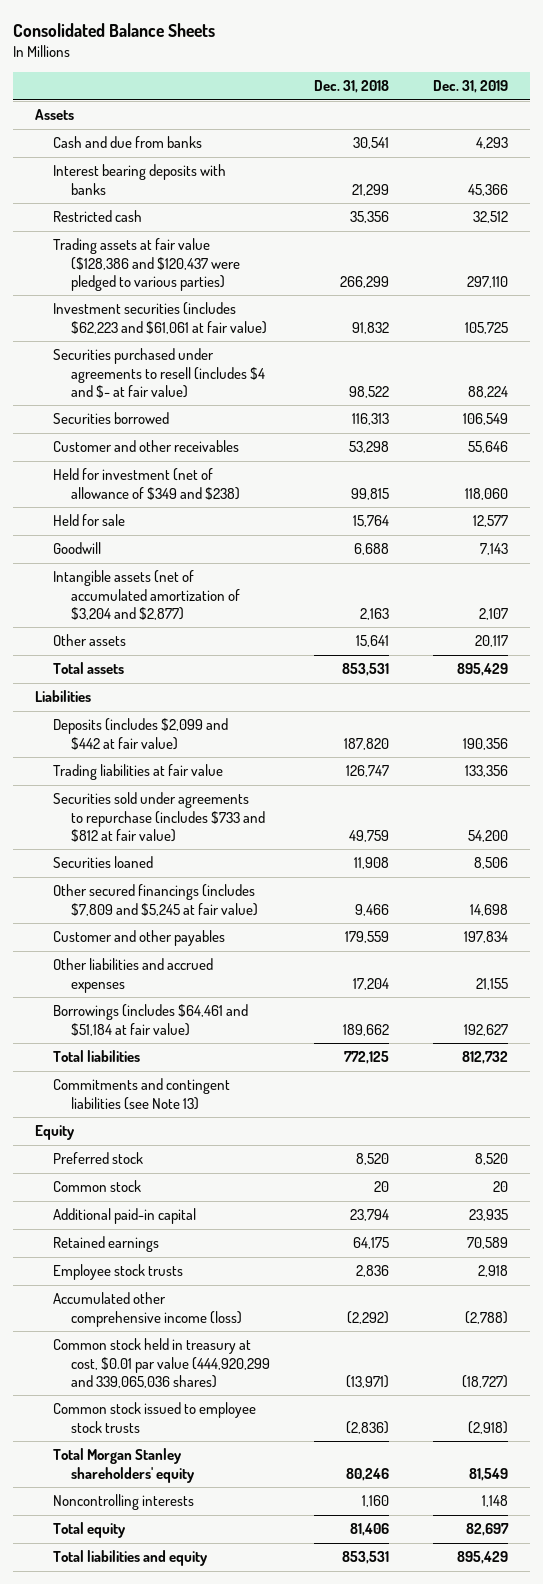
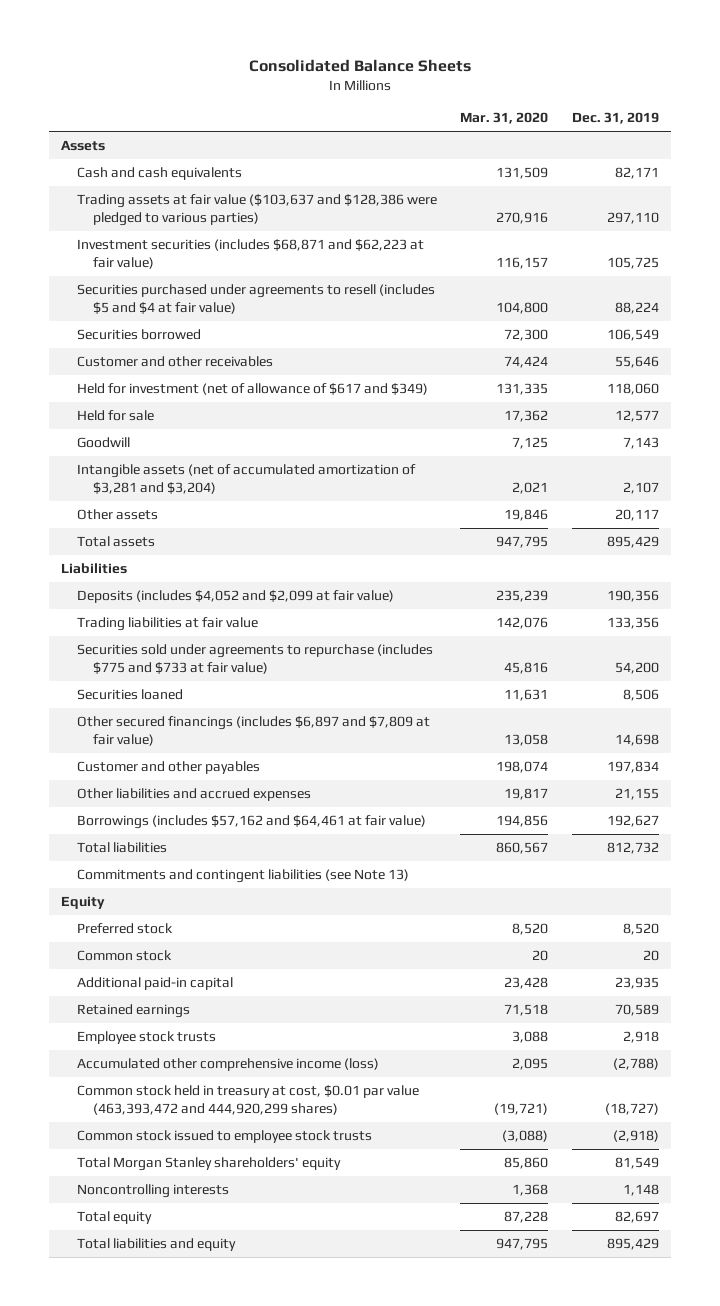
[313,80,389,94] Dec. 31, 2018 -> none
none -> [460,112,549,125] Mar. 31, 2020
[53,136,203,149] Cash and due from banks -> none
[53,164,227,195] Interest bearing deposits with banks -> none
[53,210,143,223] Restricted cash -> none
none -> [76,167,242,181] Cash and cash equivalents
[53,238,240,292] Trading assets at fair value ($128,386 and $120,437 were pledged to various parties) -> [76,194,437,226] Trading assets at fair value ($103,637 and $128,386 were pledged to various parties)
[53,302,267,334] Investment securities (includes $62,223 and $61,061 at fair value) -> [76,239,424,269] Investment securities (includes $68,871 and $62,223 at fair value)
[53,348,265,399] Securities purchased under agreements to resell (includes $4 and $- at fair value) -> [76,284,435,314] Securities purchased under agreements to resell (includes $5 and $4 at fair value)
[53,468,240,500] Held for investment (net of allowance of $349 and $238) -> [76,383,428,396] Held for investment (net of allowance of $617 and $349)
[53,570,240,621] Intangible assets (net of accumulated amortization of $3,204 and $2,877) -> [76,464,416,494] Intangible assets (net of accumulated amortization of $3,281 and $3,204)
[53,718,229,750] Deposits (includes $2,099 and $442 at fair value) -> [76,590,394,604] Deposits (includes $4,052 and $2,099 at fair value)
[53,792,265,843] Securities sold under agreements to repurchase (includes $733 and $812 at fair value) -> [76,644,433,674] Securities sold under agreements to repurchase (includes $775 and $733 at fair value)
[53,884,258,916] Other secured financings (includes $7,809 and $5,245 at fair value) -> [76,716,430,746] Other secured financings (includes $6,897 and $7,809 at fair value)
[53,1004,249,1036] Borrowings (includes $64,461 and $51,184 at fair value) -> [76,815,426,830] Borrowings (includes $57,162 and $64,461 at fair value)
[53,1338,270,1389] Common stock held in treasury at cost, $0.01 par value (444,920,299 and 339,065,036 shares) -> [76,1085,419,1115] Common stock held in treasury at cost, $0.01 par value (463,393,472 and 444,920,299 shares)

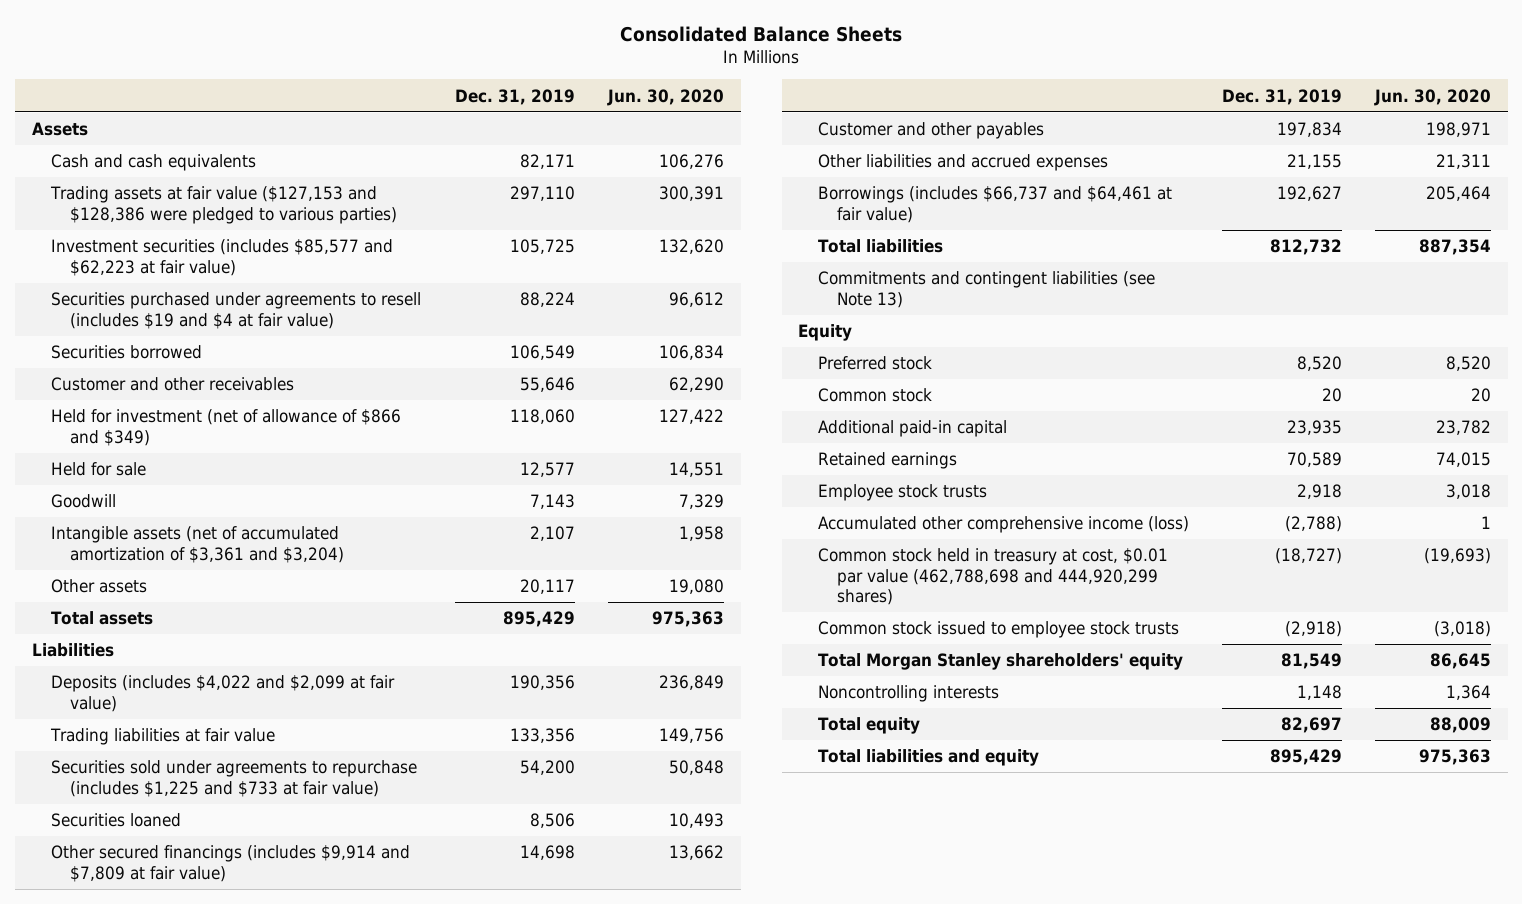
[460,112,549,125] Mar. 31, 2020 -> none
none -> [606,88,724,106] Jun. 30, 2020
[76,194,437,226] Trading assets at fair value ($103,637 and $128,386 were pledged to various parties) -> [49,186,397,224] Trading assets at fair value ($127,153 and $128,386 were pledged to various parties)
[76,239,424,269] Investment securities (includes $68,871 and $62,223 at fair value) -> [50,239,393,276] Investment securities (includes $85,577 and $62,223 at fair value)
[76,284,435,314] Securities purchased under agreements to resell (includes $5 and $4 at fair value) -> [50,292,421,329] Securities purchased under agreements to resell (includes $19 and $4 at fair value)
[76,383,428,396] Held for investment (net of allowance of $617 and $349) -> [50,409,401,446] Held for investment (net of allowance of $866 and $349)
[76,464,416,494] Intangible assets (net of accumulated amortization of $3,281 and $3,204) -> [50,526,344,563] Intangible assets (net of accumulated amortization of $3,361 and $3,204)
[76,590,394,604] Deposits (includes $4,052 and $2,099 at fair value) -> [50,675,395,712] Deposits (includes $4,022 and $2,099 at fair value)
[76,644,433,674] Securities sold under agreements to repurchase (includes $775 and $733 at fair value) -> [50,760,417,797] Securities sold under agreements to repurchase (includes $1,225 and $733 at fair value)
[76,716,430,746] Other secured financings (includes $6,897 and $7,809 at fair value) -> [50,845,410,882] Other secured financings (includes $9,914 and $7,809 at fair value)
[76,815,426,830] Borrowings (includes $57,162 and $64,461 at fair value) -> [817,186,1172,223] Borrowings (includes $66,737 and $64,461 at fair value)
[76,1085,419,1115] Common stock held in treasury at cost, $0.01 par value (463,393,472 and 444,920,299 shares) -> [817,548,1168,606] Common stock held in treasury at cost, $0.01 par value (462,788,698 and 444,920,299 shares)

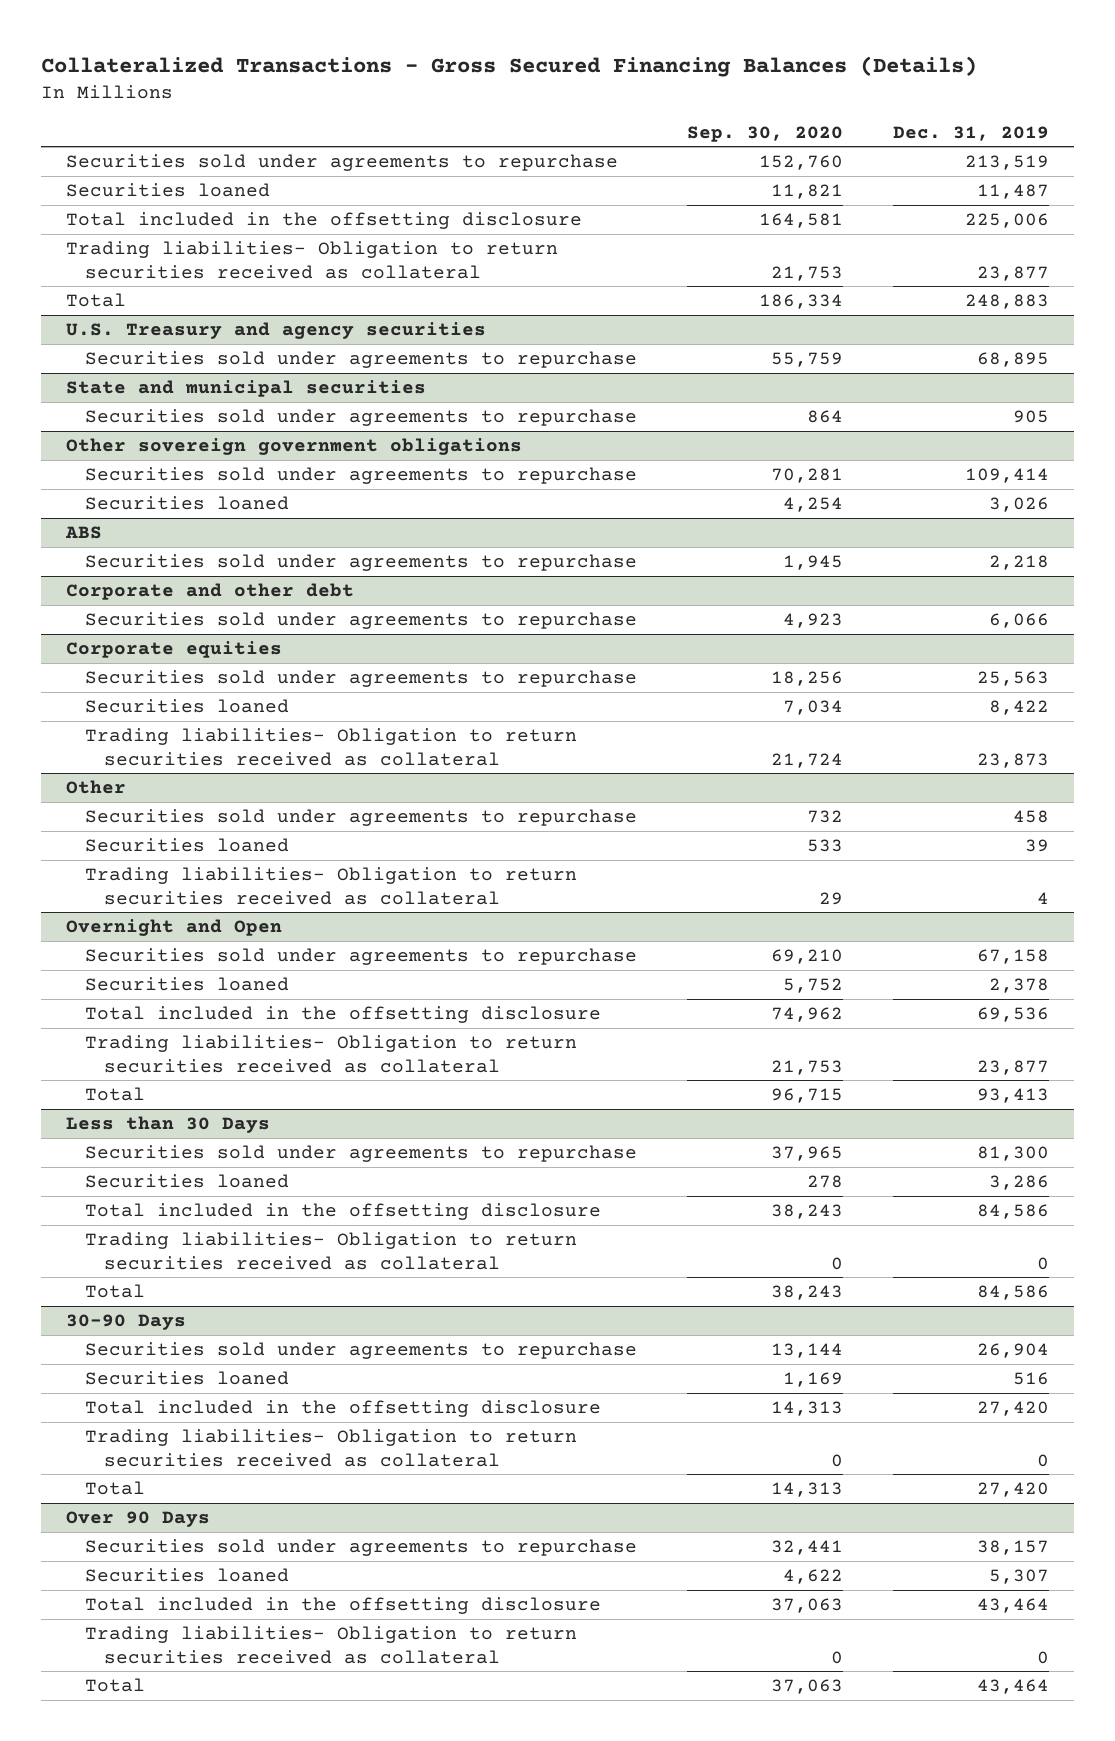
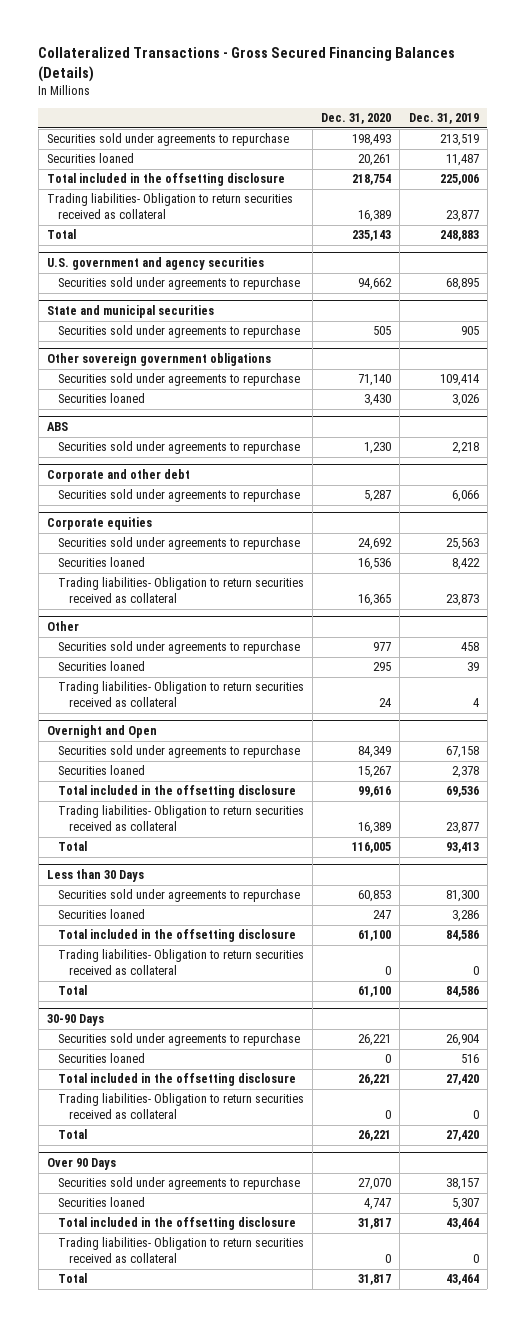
[686,125,843,142] Sep. 30, 2020 -> none
none -> [321,113,392,125] Dec. 31, 2020
[66,322,487,340] U.S. Treasury and agency securities -> [47,257,265,271] U.S. government and agency securities

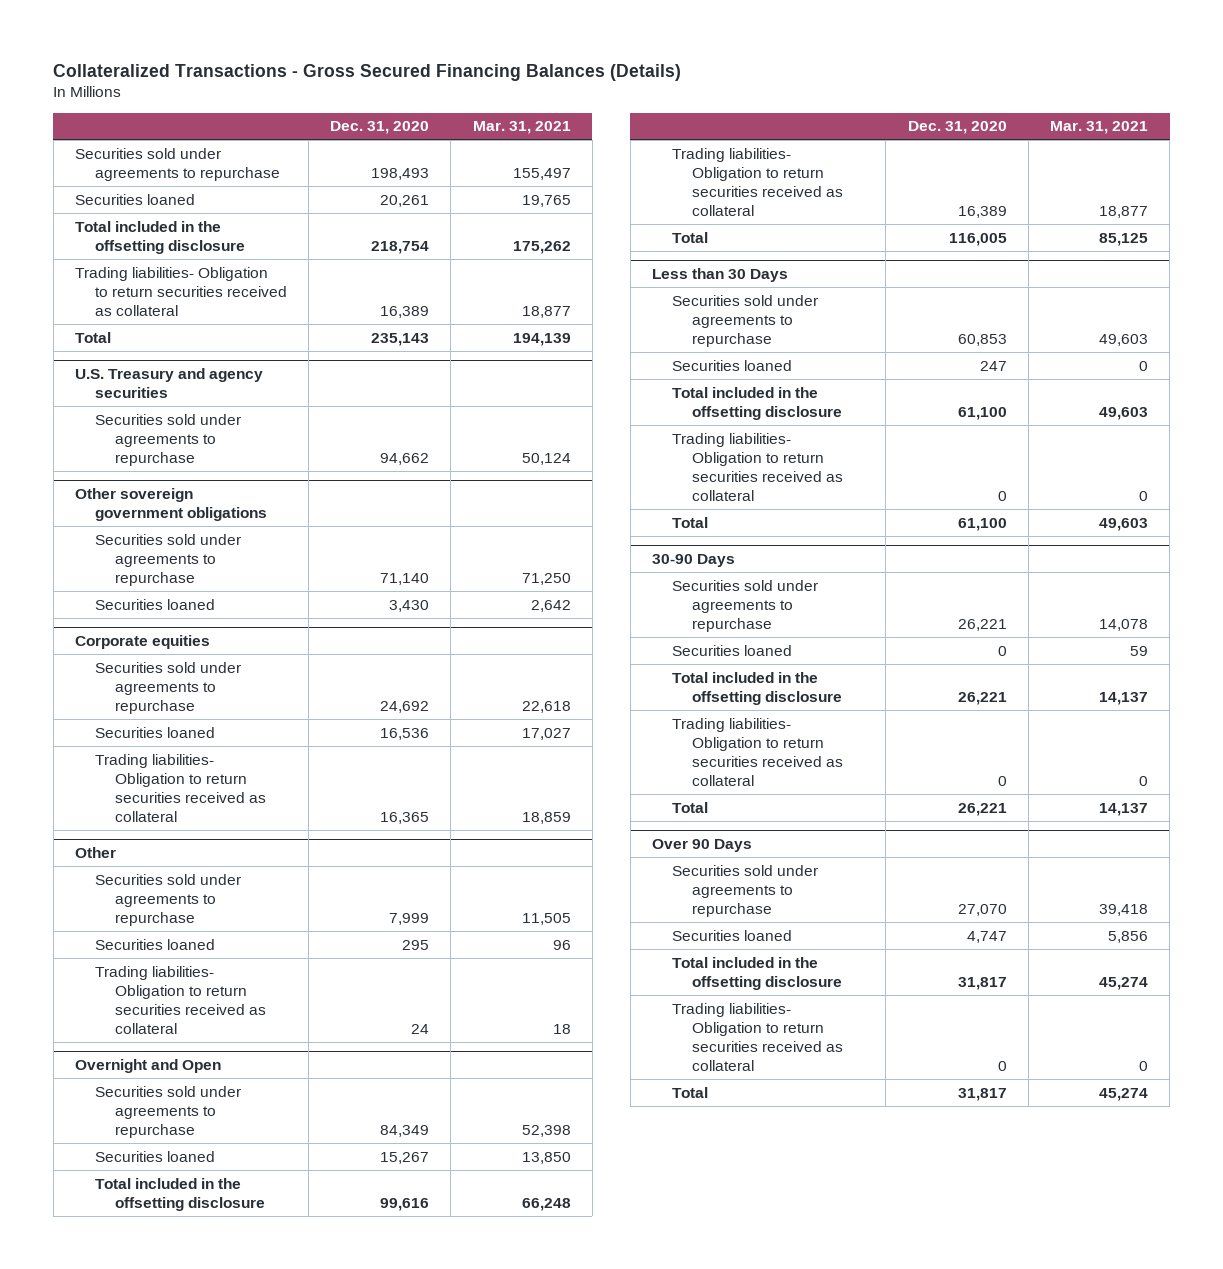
[408,113,479,125] Dec. 31, 2019 -> none
none -> [472,121,571,135] Mar. 31, 2021
[47,257,265,271] U.S. government and agency securities -> [74,368,263,399] U.S. Treasury and agency securities
[47,305,215,319] State and municipal securities -> none
[57,325,300,339] Securities sold under agreements to repurchase -> none
[47,422,69,432] ABS -> none
[57,441,300,455] Securities sold under agreements to repurchase -> none
[47,469,191,483] Corporate and other debt -> none
[57,489,300,503] Securities sold under agreements to repurchase -> none
[373,642,392,652] 977 -> [389,912,430,925] 7,999

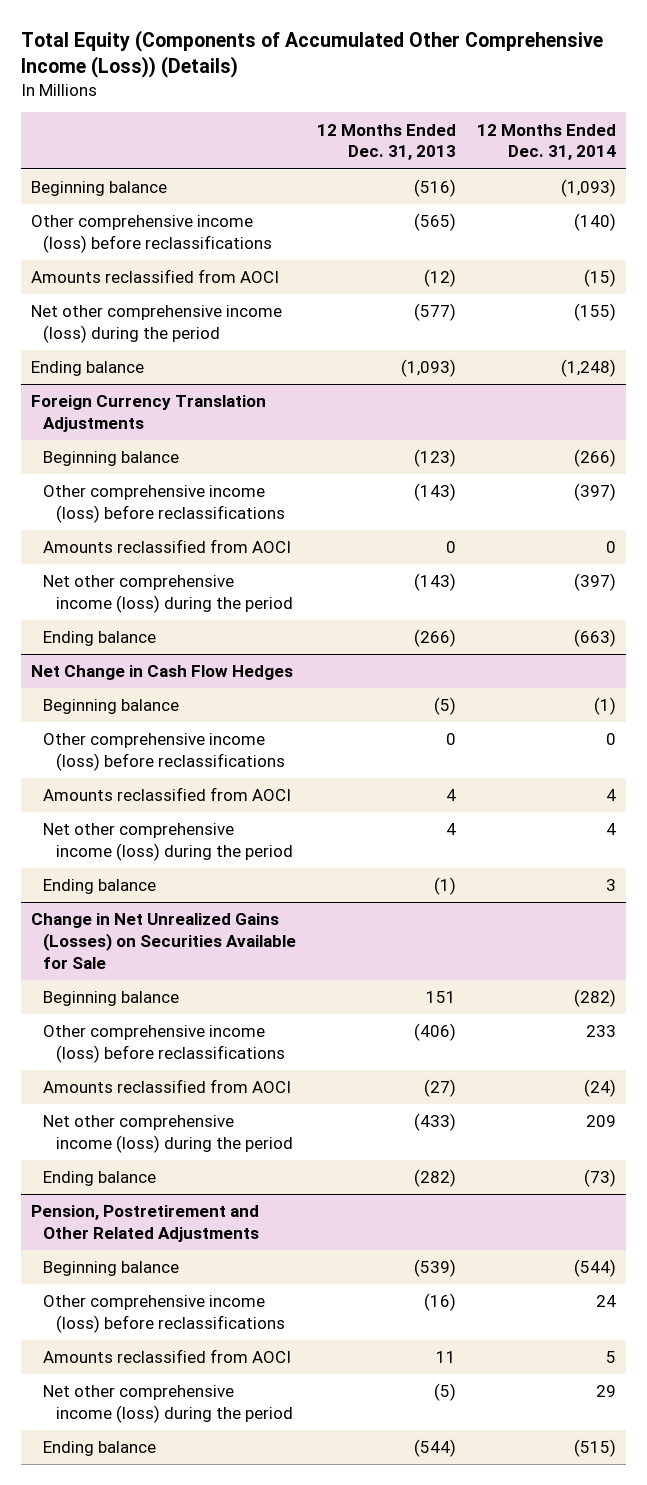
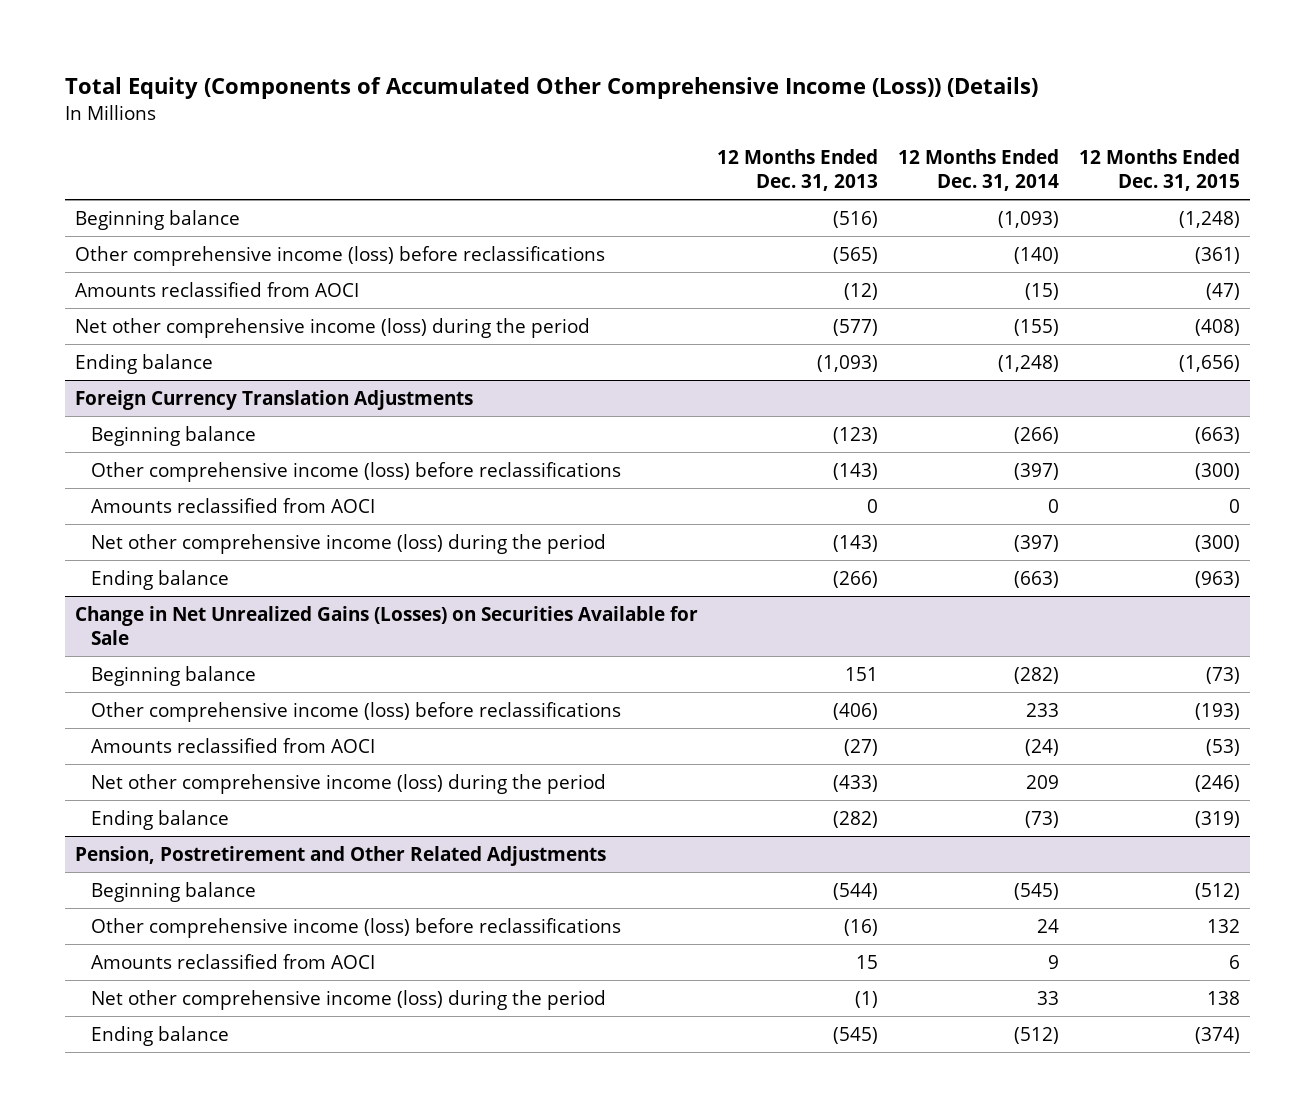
none -> [1078,148,1240,192] 12 Months Ended Dec. 31, 2015
[31,665,294,681] Net Change in Cash Flow Hedges -> none
[43,699,180,715] Beginning balance -> none
[43,733,285,772] Other comprehensive income (loss) before reclassifications -> none
[43,787,292,802] Amounts reclassified from AOCI -> none
[43,823,293,862] Net other comprehensive income (loss) during the period -> none
[43,879,157,895] Ending balance -> none
[414,1259,457,1278] (539) -> [833,882,879,900] (544)
[573,1259,616,1278] (544) -> [1014,882,1060,900] (545)
[436,1351,457,1364] 11 -> [856,954,879,969] 15
[605,1351,616,1364] 5 -> [1048,954,1060,969] 9
[434,1383,457,1402] (5) -> [855,990,879,1008] (1)
[595,1385,616,1398] 29 -> [1037,990,1060,1005] 33
[414,1439,457,1458] (544) -> [833,1026,879,1044] (545)
[573,1439,616,1458] (515) -> [1014,1026,1060,1044] (512)

